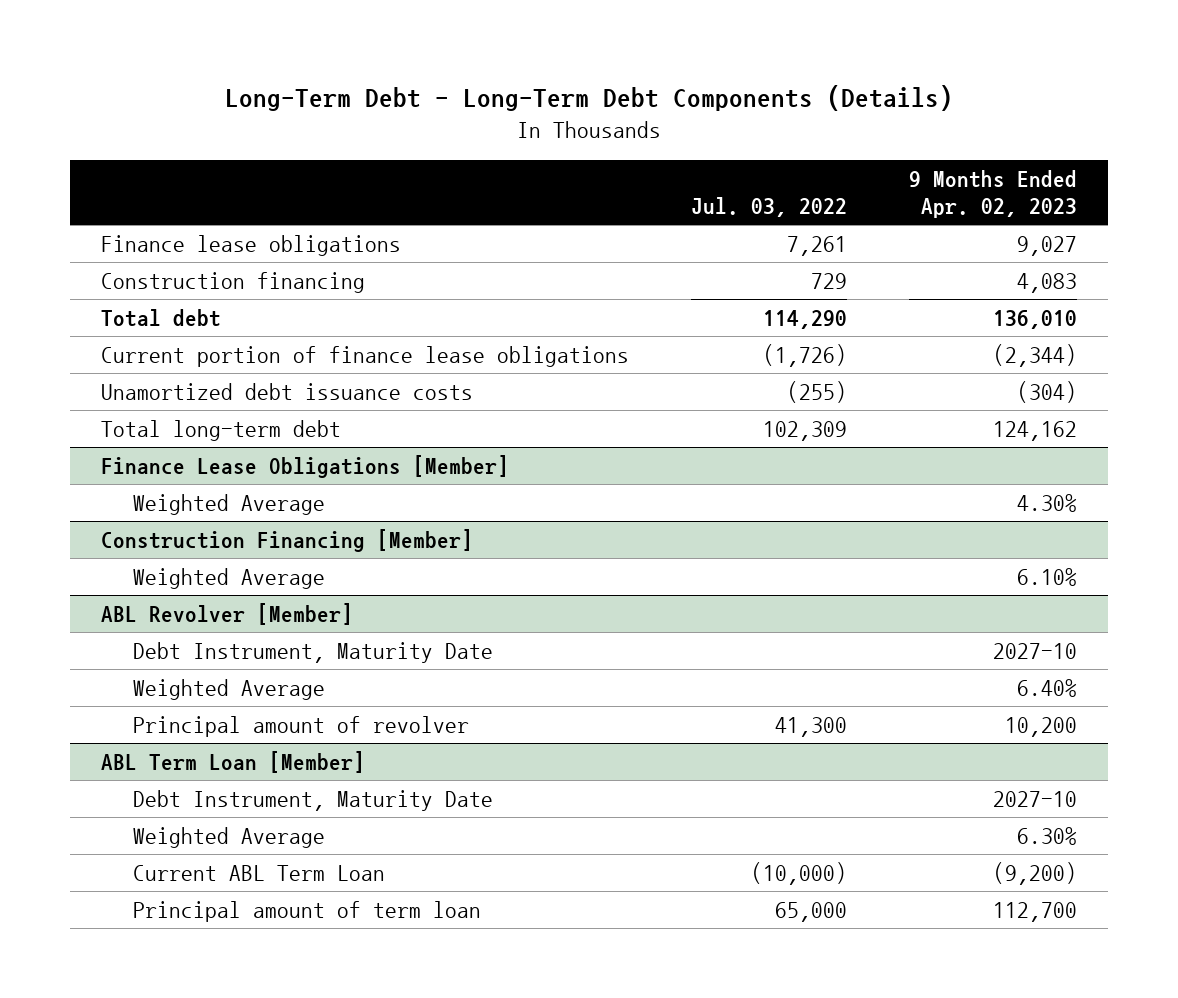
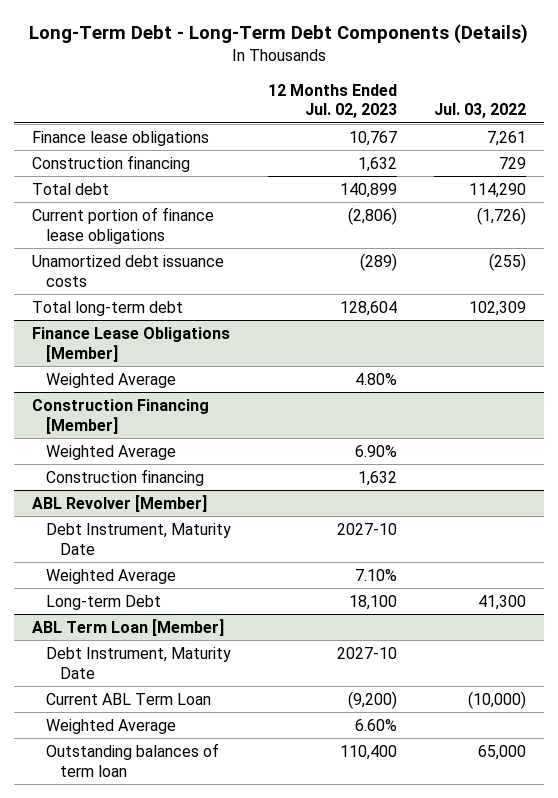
[909,169,1078,219] 9 Months Ended Apr. 02, 2023 -> none
none -> [267,83,397,119] 12 Months Ended Jul. 02, 2023
none -> [45,468,204,486] Construction financing
[132,715,469,737] Principal amount of revolver -> [45,594,161,610] Long-term Debt
[132,826,325,848] Weighted Average -> [45,718,176,734] Weighted Average
[132,900,481,922] Principal amount of term loan -> [45,742,219,777] Outstanding balances of term loan

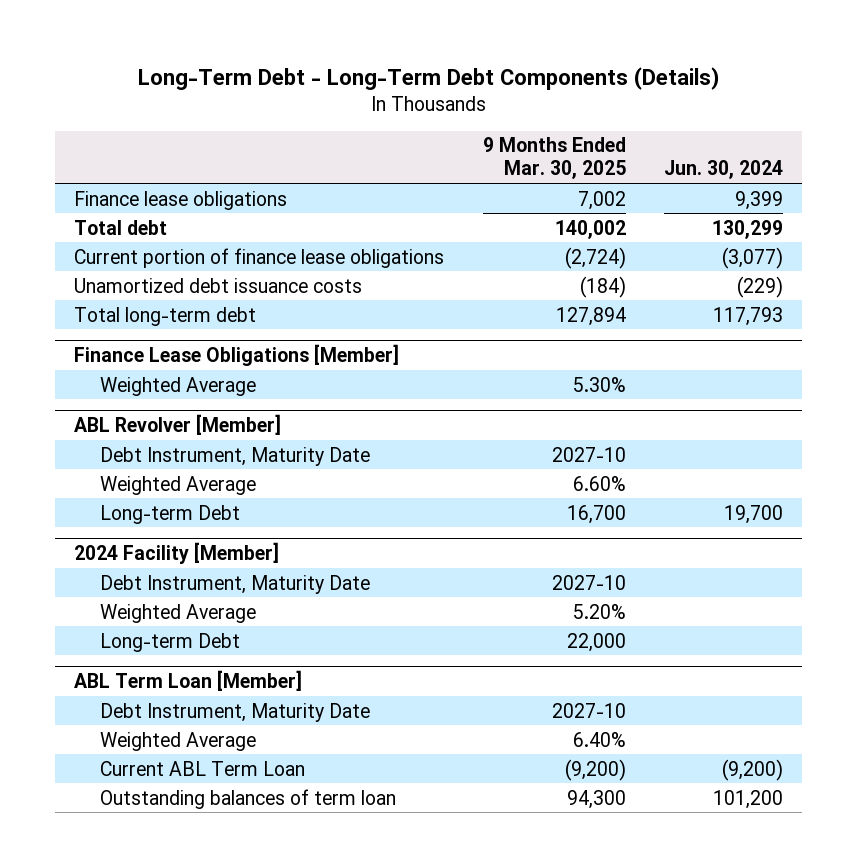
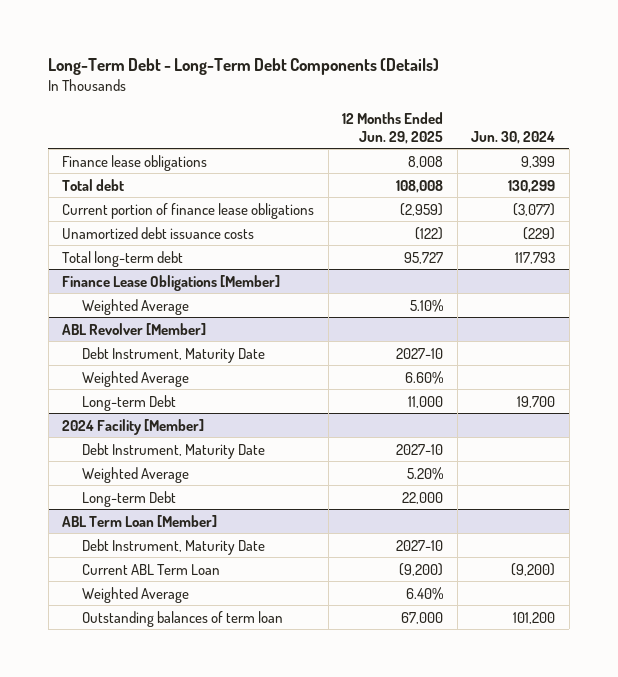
[482,137,626,180] 9 Months Ended Mar. 30, 2025 -> none
none -> [342,111,444,144] 12 Months Ended Jun. 29, 2025
[100,731,257,751] Weighted Average -> [82,586,190,603] Weighted Average

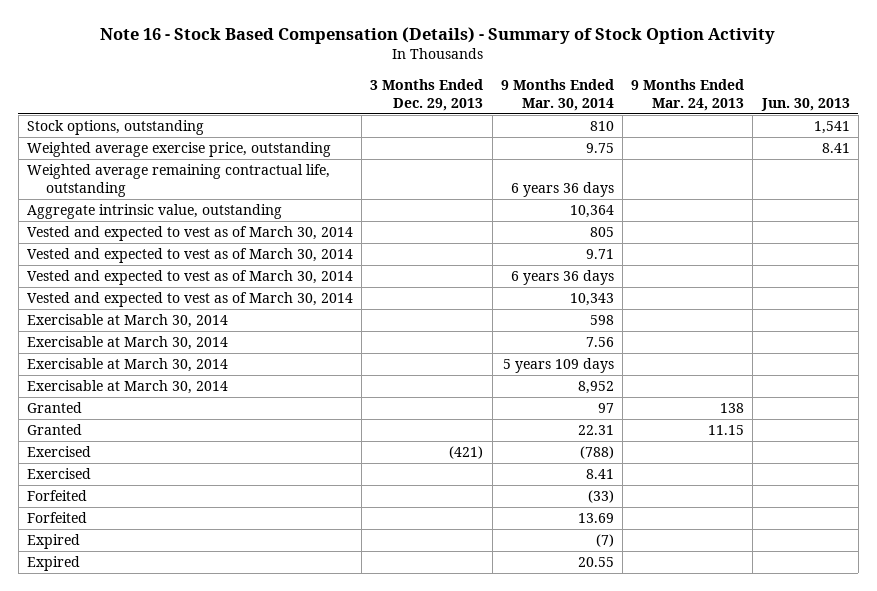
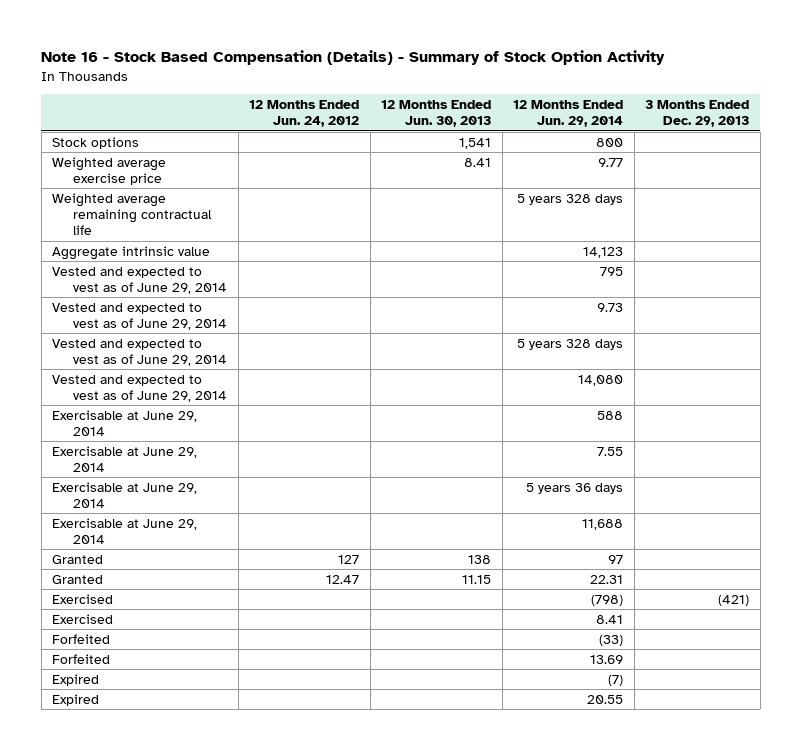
[500,78,614,111] 9 Months Ended Mar. 30, 2014 -> none
[631,78,745,111] 9 Months Ended Mar. 24, 2013 -> none
[760,97,850,111] Jun. 30, 2013 -> none
none -> [249,99,360,128] 12 Months Ended Jun. 24, 2012
none -> [381,99,492,128] 12 Months Ended Jun. 30, 2013
none -> [513,99,624,128] 12 Months Ended Jun. 29, 2014
[26,120,204,136] Stock options, outstanding -> [52,136,140,149] Stock options
[26,142,331,158] Weighted average exercise price, outstanding -> [52,156,167,185] Weighted average exercise price
[26,164,330,198] Weighted average remaining contractual life, outstanding -> [52,192,213,236] Weighted average remaining contractual life
[26,204,282,220] Aggregate intrinsic value, outstanding -> [52,245,211,260] Aggregate intrinsic value
[26,226,353,242] Vested and expected to vest as of March 30, 2014 -> [52,266,228,294] Vested and expected to vest as of June 29, 2014
[26,248,353,264] Vested and expected to vest as of March 30, 2014 -> [52,302,228,330] Vested and expected to vest as of June 29, 2014
[26,270,353,286] Vested and expected to vest as of March 30, 2014 -> [52,338,228,366] Vested and expected to vest as of June 29, 2014
[26,292,353,308] Vested and expected to vest as of March 30, 2014 -> [52,374,228,402] Vested and expected to vest as of June 29, 2014
[26,314,228,329] Exercisable at March 30, 2014 -> [52,409,198,436] Exercisable at June 29, 2014
[26,336,228,351] Exercisable at March 30, 2014 -> [52,445,198,472] Exercisable at June 29, 2014
[26,358,228,373] Exercisable at March 30, 2014 -> [52,481,198,508] Exercisable at June 29, 2014
[26,380,228,395] Exercisable at March 30, 2014 -> [52,517,198,544] Exercisable at June 29, 2014

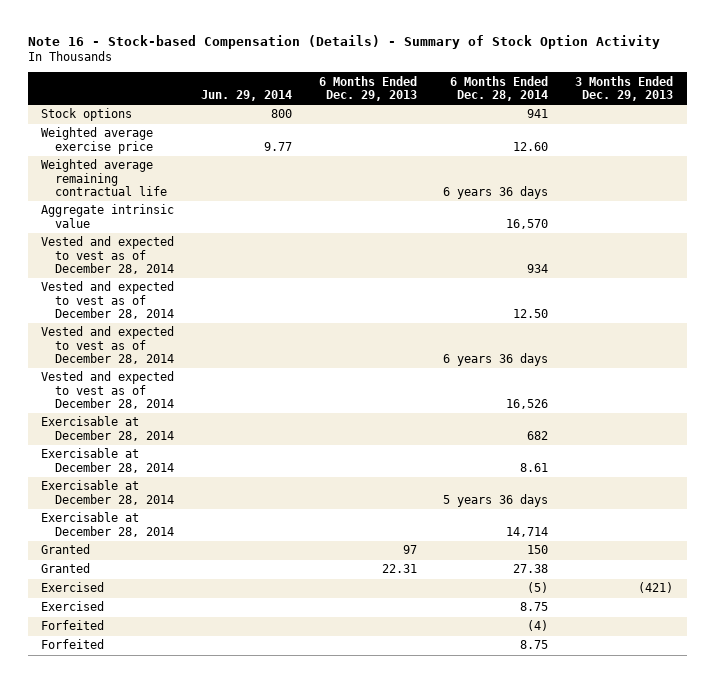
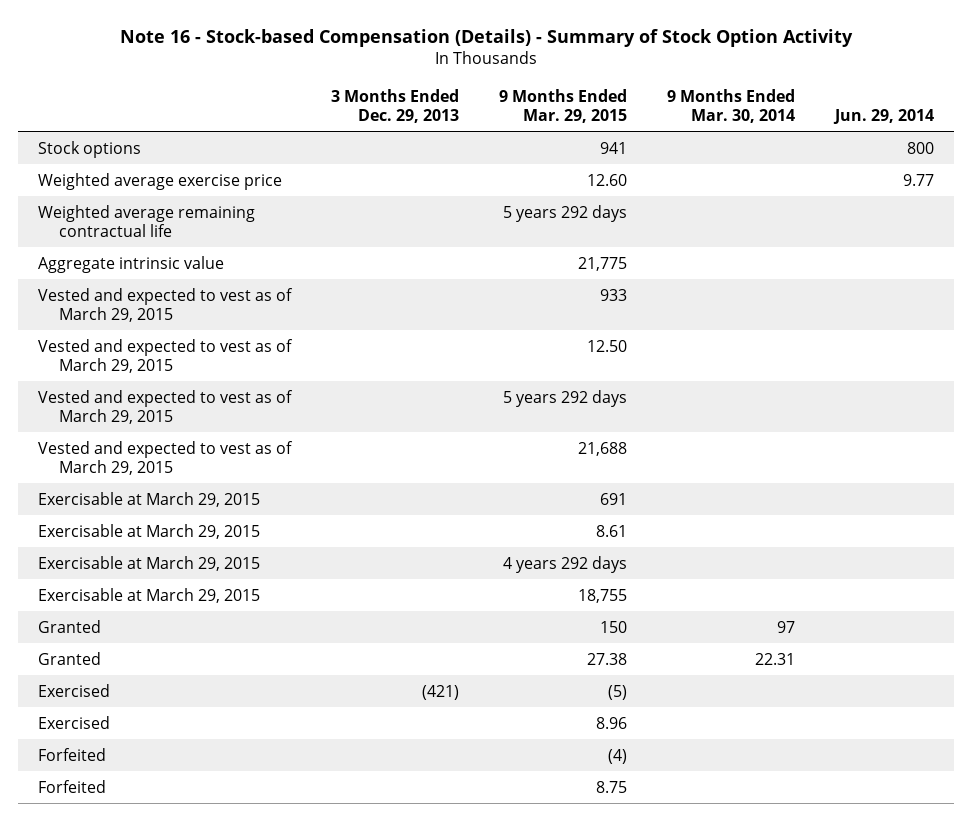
[318,75,417,101] 6 Months Ended Dec. 29, 2013 -> none
[450,75,549,101] 6 Months Ended Dec. 28, 2014 -> none
none -> [499,88,628,124] 9 Months Ended Mar. 29, 2015
none -> [666,88,795,124] 9 Months Ended Mar. 30, 2014
[41,236,175,274] Vested and expected to vest as of December 28, 2014 -> [38,287,294,322] Vested and expected to vest as of March 29, 2015
[41,281,175,319] Vested and expected to vest as of December 28, 2014 -> [38,338,294,373] Vested and expected to vest as of March 29, 2015
[41,326,175,364] Vested and expected to vest as of December 28, 2014 -> [38,389,294,424] Vested and expected to vest as of March 29, 2015
[41,371,175,409] Vested and expected to vest as of December 28, 2014 -> [38,440,294,475] Vested and expected to vest as of March 29, 2015
[41,416,175,441] Exercisable at December 28, 2014 -> [38,491,261,507] Exercisable at March 29, 2015
[41,448,175,473] Exercisable at December 28, 2014 -> [38,523,261,539] Exercisable at March 29, 2015
[41,480,175,505] Exercisable at December 28, 2014 -> [38,555,261,571] Exercisable at March 29, 2015
[41,512,175,537] Exercisable at December 28, 2014 -> [38,587,261,603] Exercisable at March 29, 2015

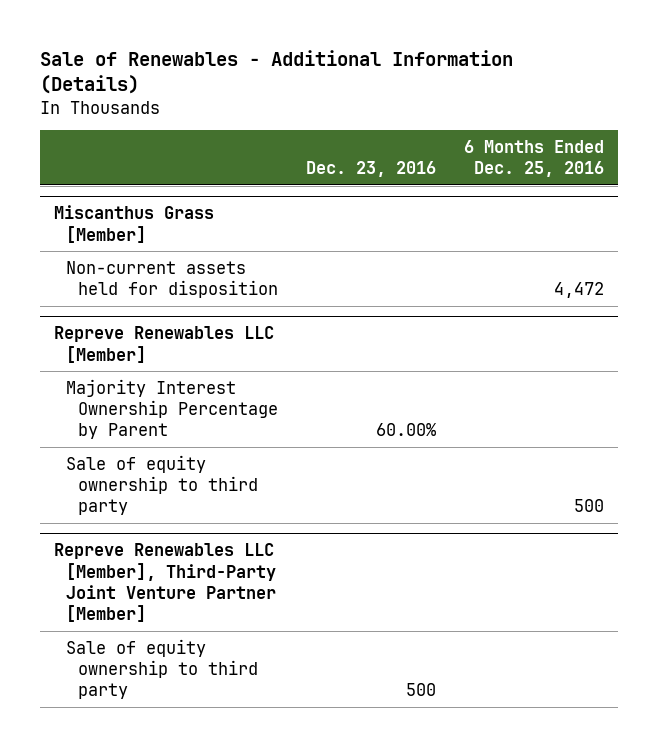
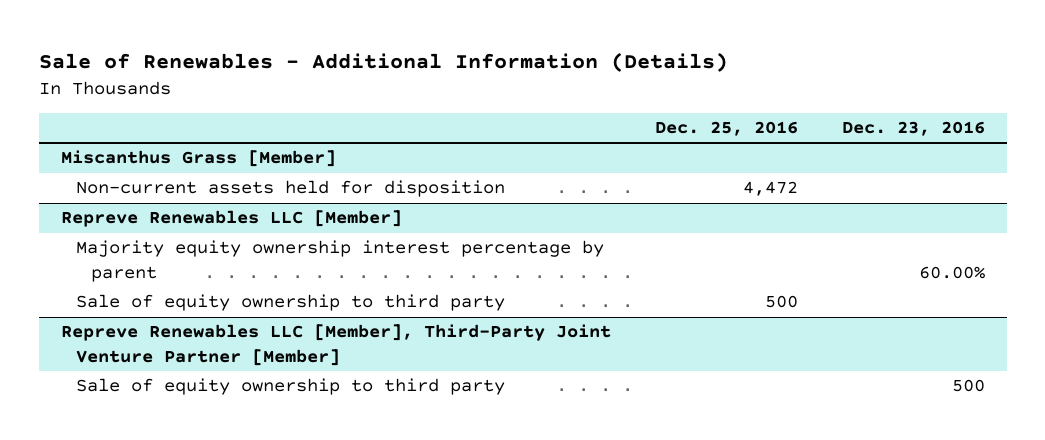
[463,139,604,178] 6 Months Ended Dec. 25, 2016 -> none
none -> [654,121,798,137] Dec. 25, 2016
[66,378,279,440] Majority Interest Ownership Percentage by Parent -> [76,240,605,282] Majority equity ownership interest percentage by parent

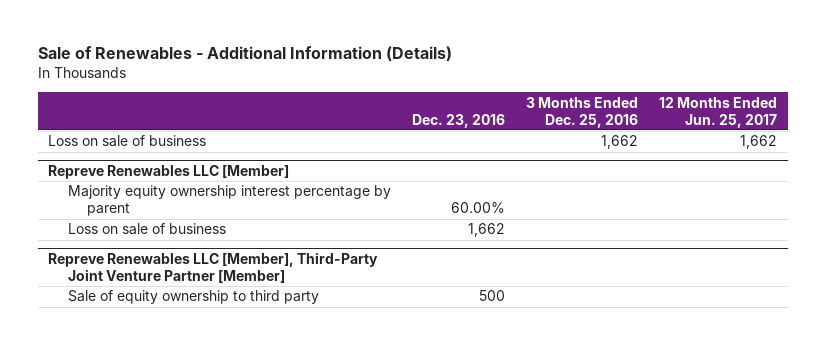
[654,121,798,137] Dec. 25, 2016 -> none
none -> [526,96,639,128] 3 Months Ended Dec. 25, 2016
none -> [659,96,778,128] 12 Months Ended Jun. 25, 2017
[60,150,336,168] Miscanthus Grass [Member] -> none
[76,180,506,198] Non-current assets held for disposition -> none
none -> [48,135,207,148] Loss on sale of business
[76,294,506,312] Sale of equity ownership to third party -> none
none -> [67,223,226,236] Loss on sale of business

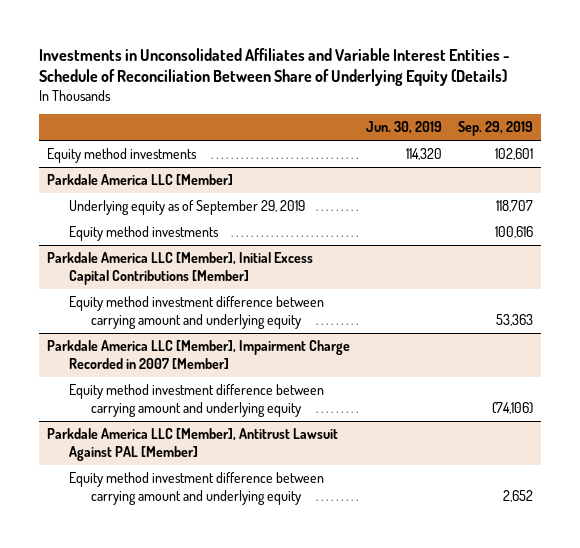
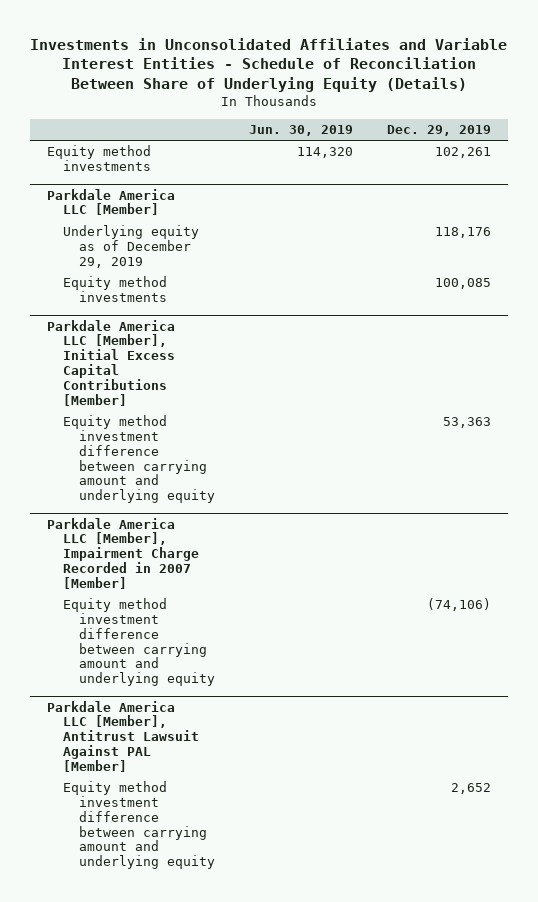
[457,121,533,137] Sep. 29, 2019 -> none
none -> [387,125,492,137] Dec. 29, 2019
[68,200,305,216] Underlying equity as of September 29, 2019 -> [63,225,200,268] Underlying equity as of December 29, 2019

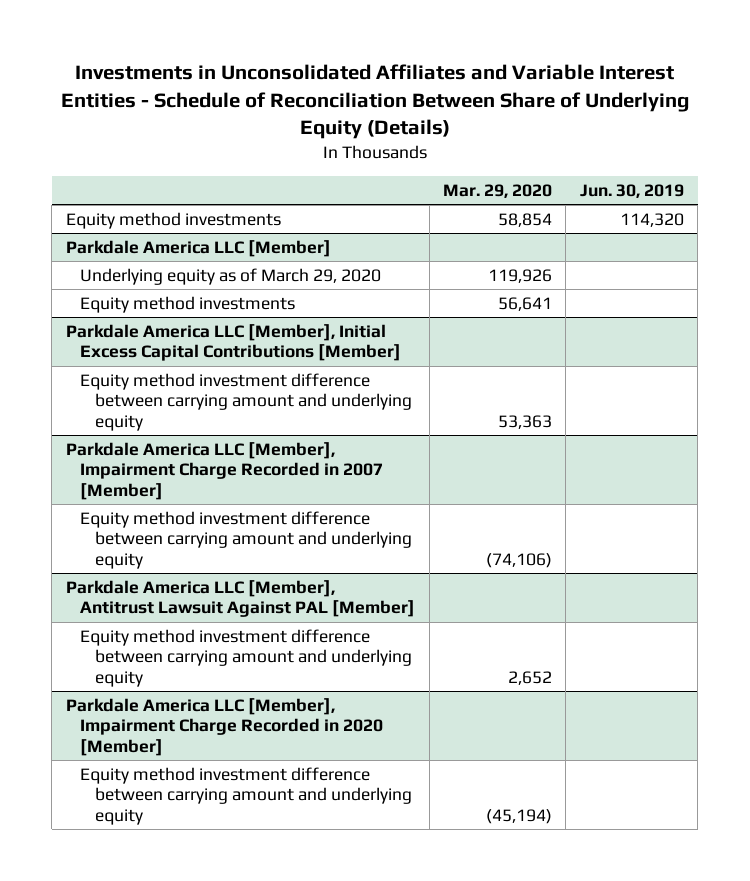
[387,125,492,137] Dec. 29, 2019 -> none
none -> [443,183,553,198] Mar. 29, 2020
[63,225,200,268] Underlying equity as of December 29, 2019 -> [80,267,382,285] Underlying equity as of March 29, 2020
none -> [65,697,384,756] Parkdale America LLC [Member], Impairment Charge Recorded in 2020 [Member]
none -> [80,766,412,825] Equity method investment difference between carrying amount and underlying equity

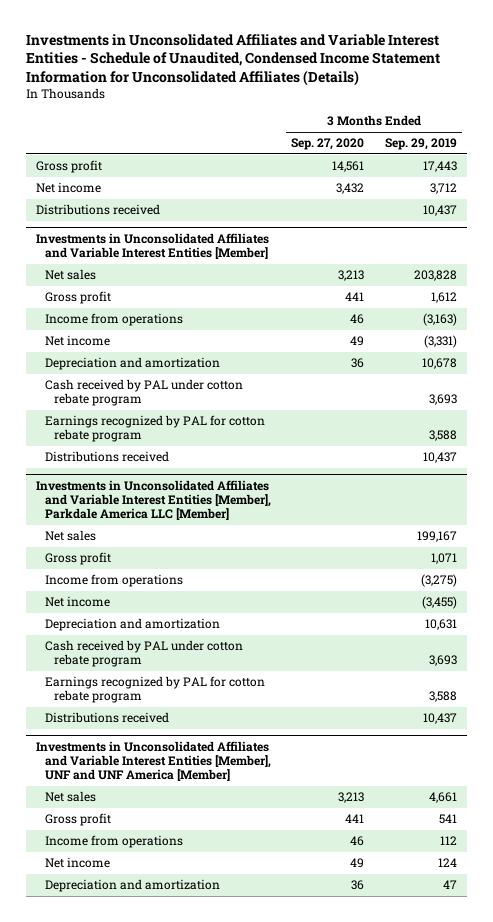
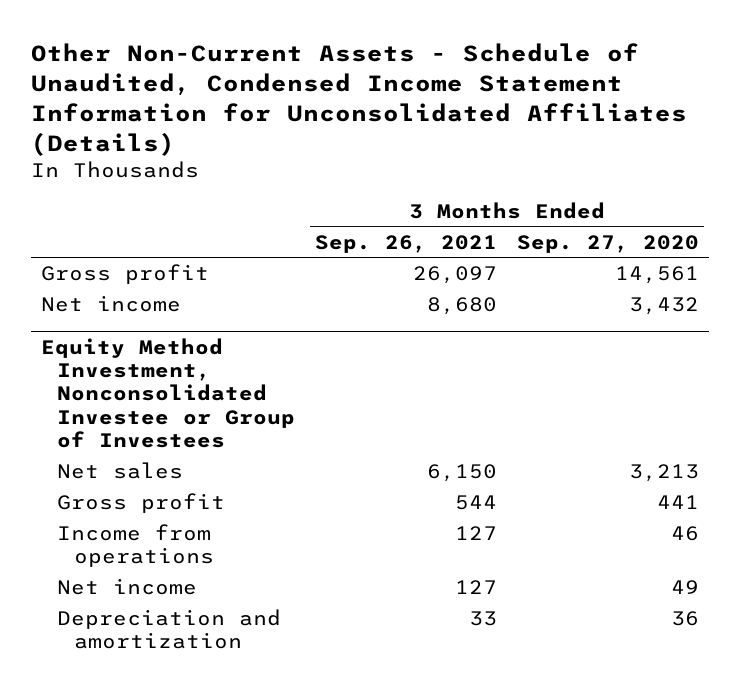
[26,33,441,86] Investments in Unconsolidated Affiliates and Variable Interest Entities - Schedule of Unaudited, Condensed Income Statement Information for Unconsolidated Affiliates (Details) -> [30,42,687,156] Other Non-Current Assets - Schedule of Unaudited, Condensed Income Statement Information for Unconsolidated Affiliates (Details)
[384,138,457,151] Sep. 29, 2019 -> none
none -> [315,234,498,253] Sep. 26, 2021
[36,204,161,216] Distributions received -> none
[36,233,270,260] Investments in Unconsolidated Affiliates and Variable Interest Entities [Member] -> [40,337,296,449] Equity Method Investment, Nonconsolidated Investee or Group of Investees
[45,379,244,407] Cash received by PAL under cotton rebate program -> none
[45,415,266,443] Earnings recognized by PAL for cotton rebate program -> none
[45,451,170,463] Distributions received -> none
[36,480,272,521] Investments in Unconsolidated Affiliates and Variable Interest Entities [Member], Parkdale America LLC [Member] -> none
[45,530,97,542] Net sales -> none
[45,552,112,566] Gross profit -> none
[45,574,184,588] Income from operations -> none
[45,596,111,608] Net income -> none
[45,618,221,632] Depreciation and amortization -> none
[45,640,244,668] Cash received by PAL under cotton rebate program -> none
[45,676,266,704] Earnings recognized by PAL for cotton rebate program -> none
[45,712,170,724] Distributions received -> none
[36,741,272,782] Investments in Unconsolidated Affiliates and Variable Interest Entities [Member], UNF and UNF America [Member] -> none
[45,791,97,803] Net sales -> none
[45,813,112,827] Gross profit -> none
[45,835,184,849] Income from operations -> none
[45,857,111,869] Net income -> none
[45,879,221,893] Depreciation and amortization -> none

